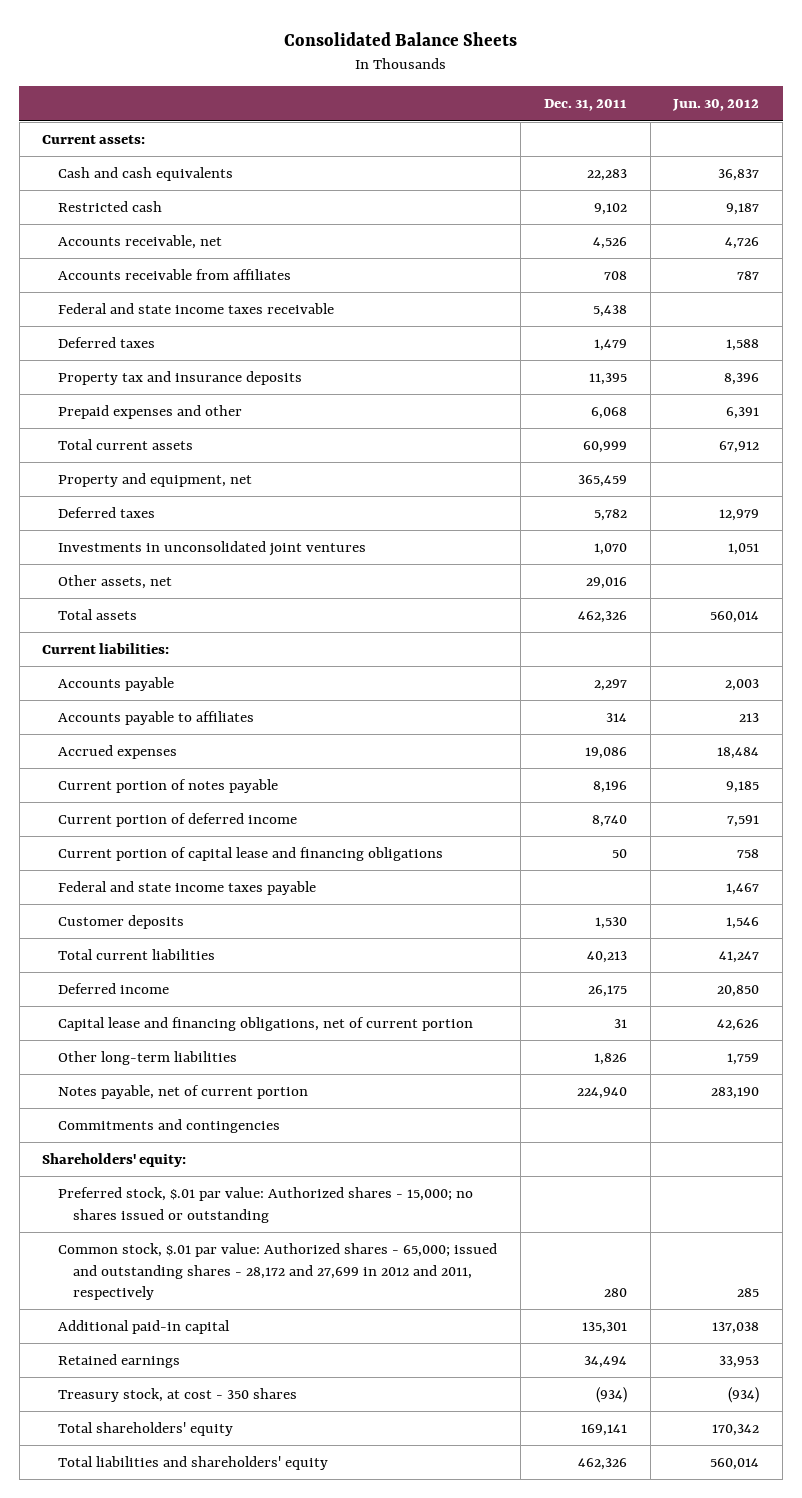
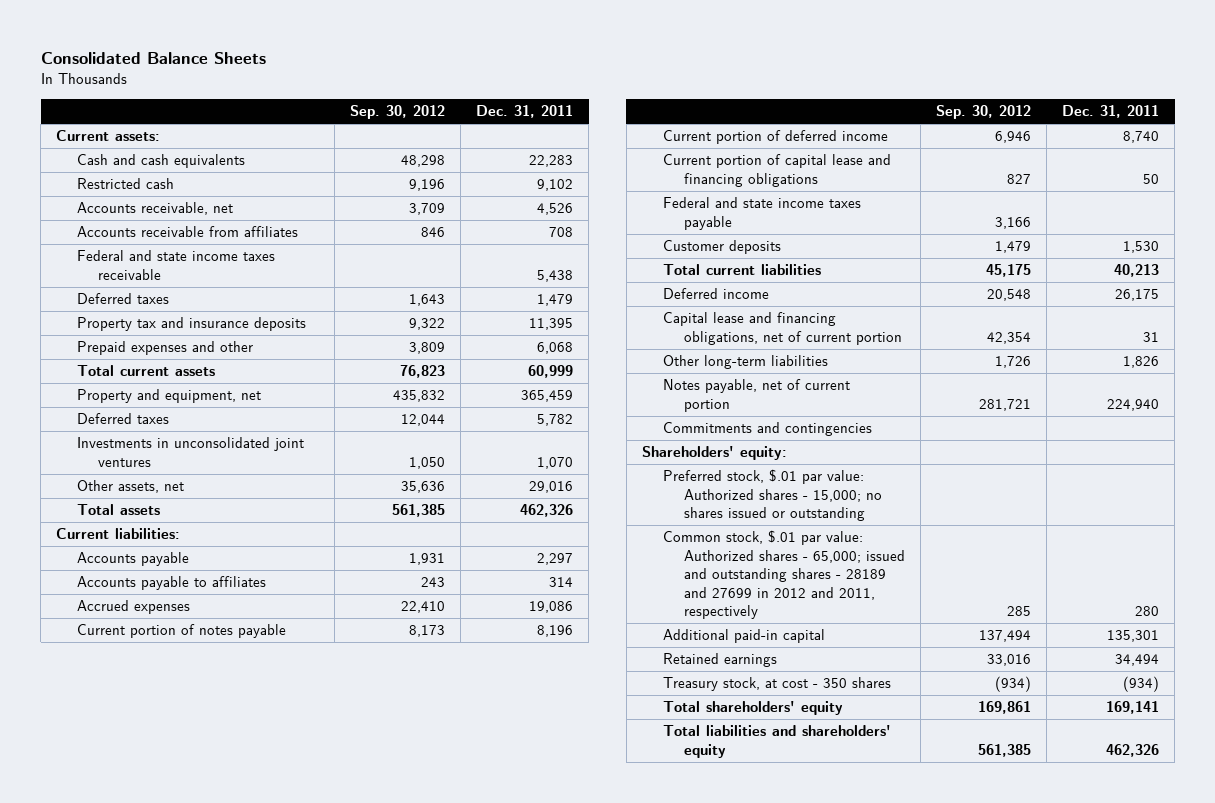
[672,99,760,112] Jun. 30, 2012 -> none
none -> [350,105,446,120] Sep. 30, 2012
[57,1243,497,1301] Common stock, $.01 par value: Authorized shares - 65,000; issued and outstanding shares - 28,172 and 27,699 in 2012 and 2011, respectively -> [662,530,906,620] Common stock, $.01 par value: Authorized shares - 65,000; issued and outstanding shares - 28189 and 27699 in 2012 and 2011, respectively

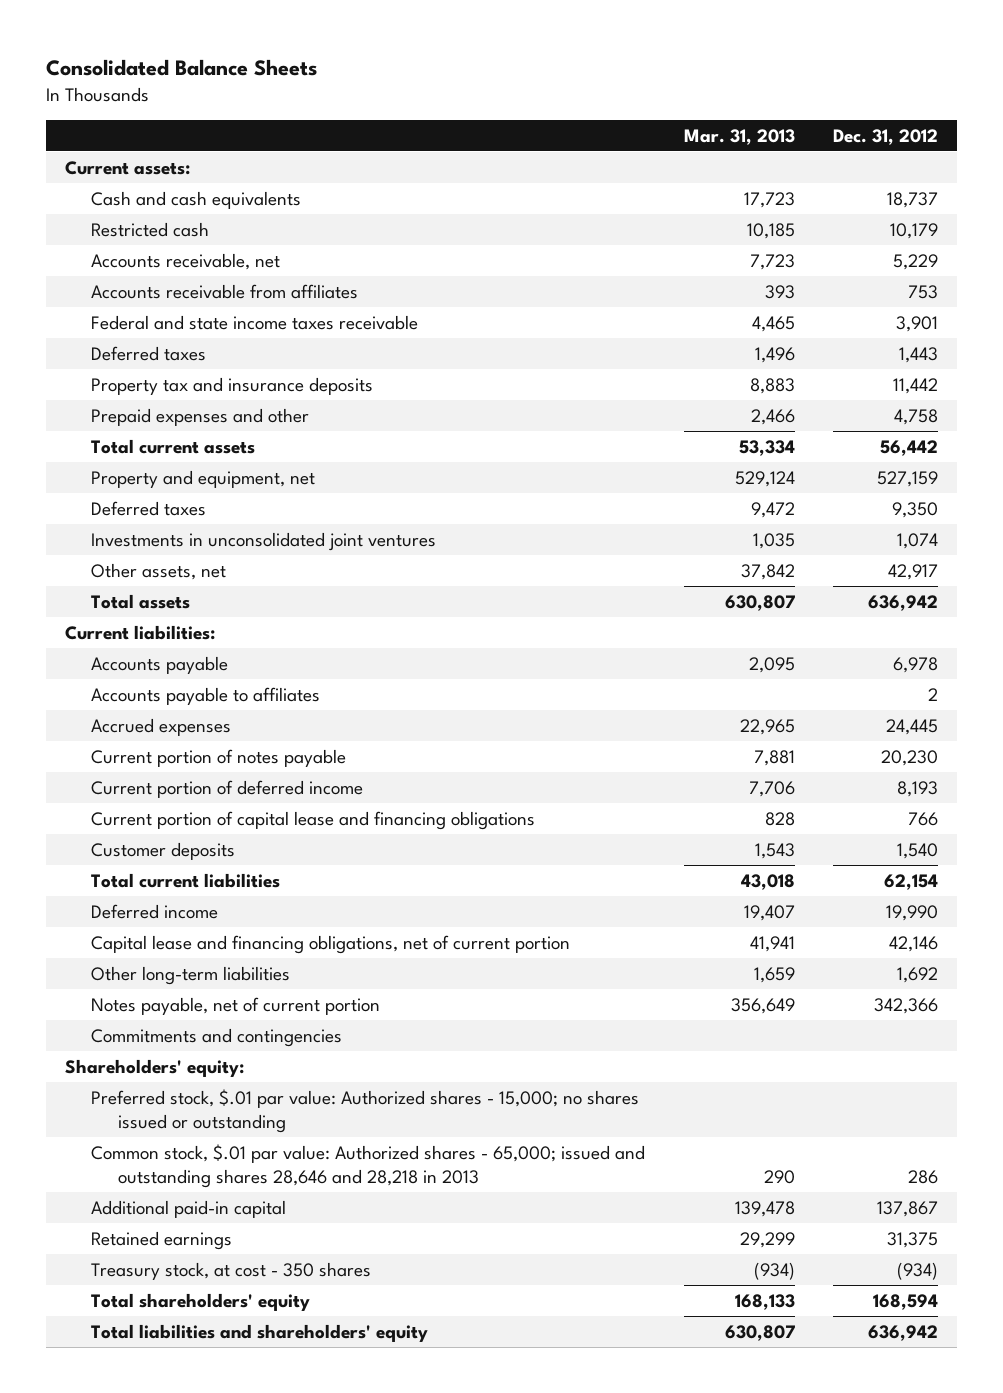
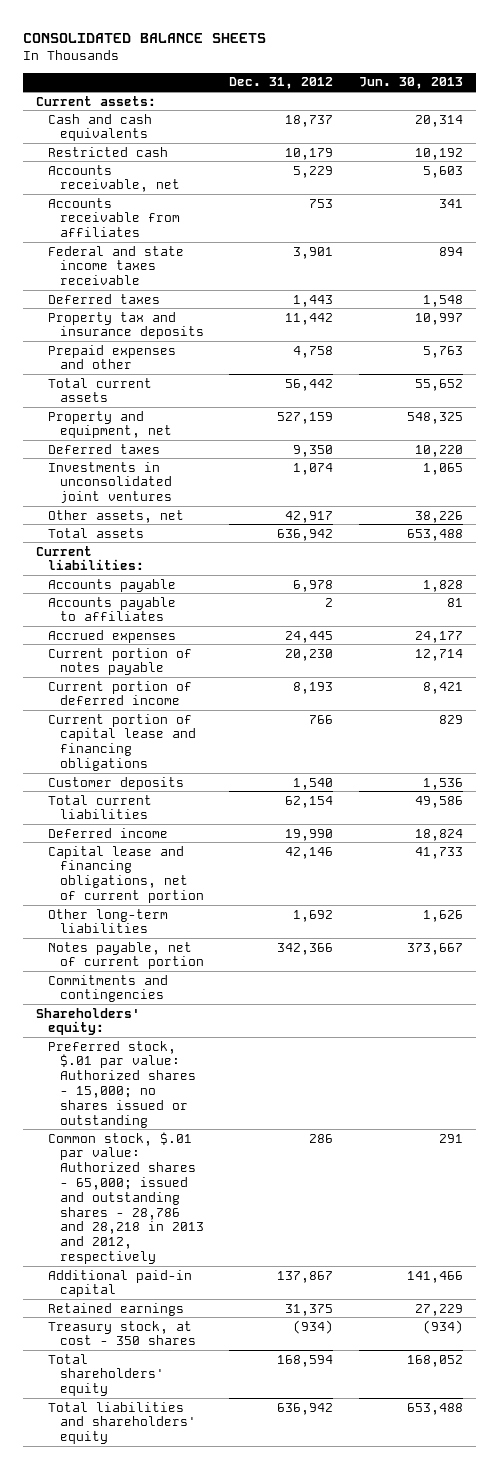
[46,59,318,77] Consolidated Balance Sheets -> [22,32,266,43] CONSOLIDATED BALANCE SHEETS
[683,128,795,145] Mar. 31, 2013 -> none
none -> [358,77,463,90] Jun. 30, 2013
[91,1143,646,1188] Common stock, $.01 par value: Authorized shares - 65,000; issued and outstanding shares 28,646 and 28,218 in 2013 -> [47,1131,204,1264] Common stock, $.01 par value: Authorized shares - 65,000; issued and outstanding shares - 28,786 and 28,218 in 2013 and 2012, respectively

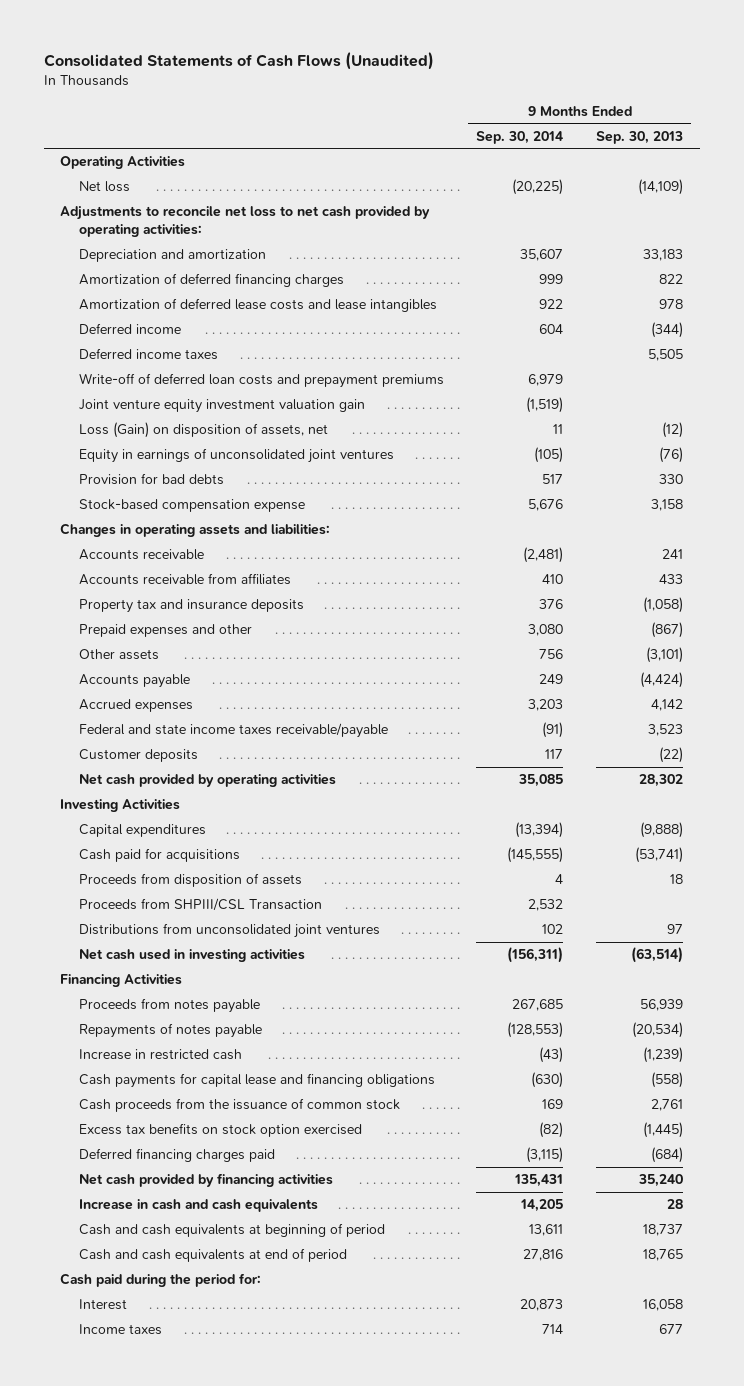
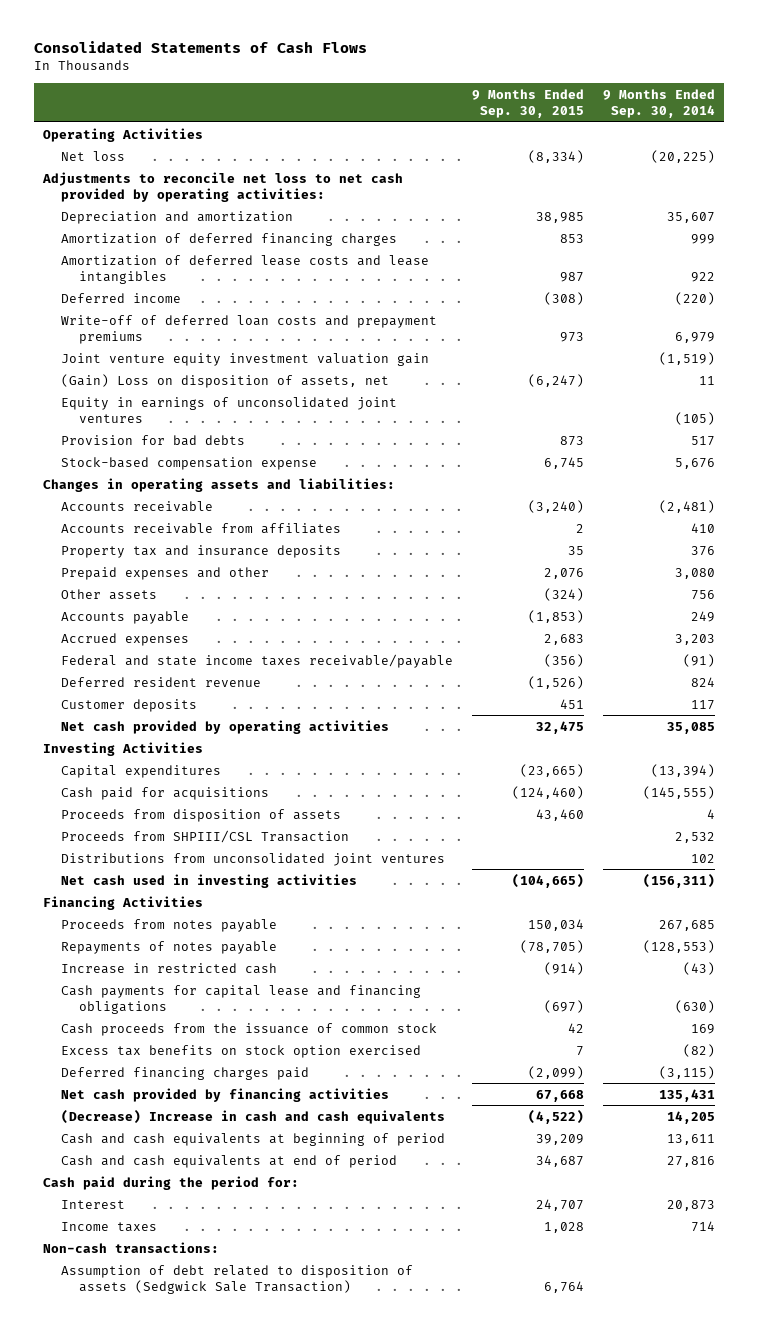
[44,51,435,70] Consolidated Statements of Cash Flows (Unaudited) -> [33,41,367,54] Consolidated Statements of Cash Flows
[596,130,684,144] Sep. 30, 2013 -> none
none -> [472,88,585,118] 9 Months Ended Sep. 30, 2015
[78,348,218,361] Deferred income taxes -> none
[539,324,564,335] 604 -> [674,291,715,305] (220)
[78,422,328,439] Loss (Gain) on disposition of assets, net -> [61,373,390,388] (Gain) Loss on disposition of assets, net
none -> [61,676,262,687] Deferred resident revenue
[78,1199,318,1213] Increase in cash and cash equivalents -> [61,1109,446,1124] (Decrease) Increase in cash and cash equivalents
none -> [43,1241,220,1253] Non-cash transactions:
none -> [61,1264,414,1294] Assumption of debt related to disposition of assets (Sedgwick Sale Transaction)

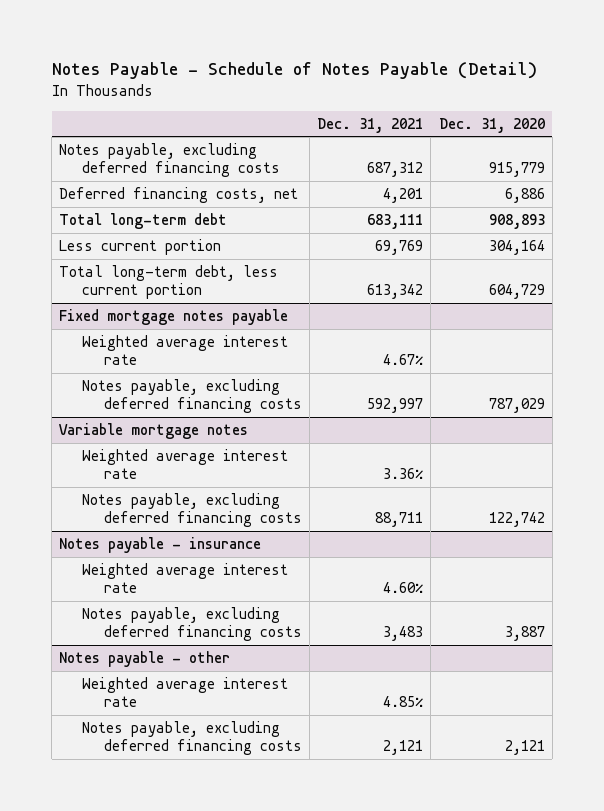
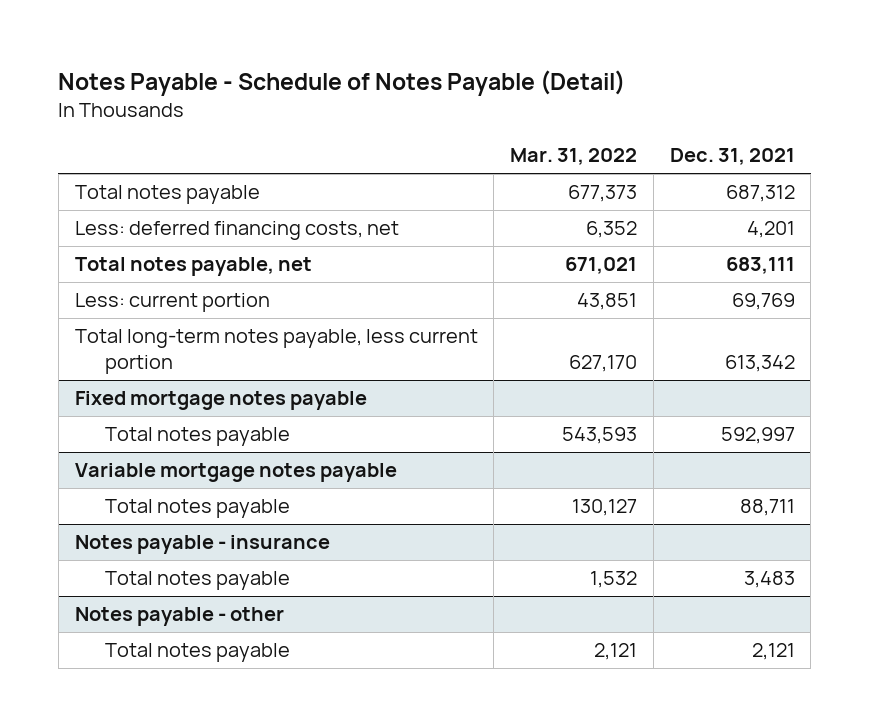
[438,117,545,133] Dec. 31, 2020 -> none
none -> [510,148,638,166] Mar. 31, 2022
[59,143,280,177] Notes payable, excluding deferred financing costs -> [74,185,260,205] Total notes payable
[59,187,299,204] Deferred financing costs, net -> [74,221,399,241] Less: deferred financing costs, net
[59,213,228,230] Total long-term debt -> [74,257,312,277] Total notes payable, net
[59,239,222,256] Less current portion -> [74,293,270,313] Less: current portion
[59,265,279,299] Total long-term debt, less current portion -> [74,329,478,374] Total long-term notes payable, less current portion
[81,335,288,365] Weighted average interest rate -> none
[81,449,288,479] Weighted average interest rate -> none
[81,379,302,413] Notes payable, excluding deferred financing costs -> [105,427,291,447] Total notes payable
[59,423,249,440] Variable mortgage notes -> [74,463,397,483] Variable mortgage notes payable
[81,493,302,527] Notes payable, excluding deferred financing costs -> [105,499,291,519] Total notes payable
[81,563,288,593] Weighted average interest rate -> none
[81,607,302,641] Notes payable, excluding deferred financing costs -> [105,571,291,591] Total notes payable
[81,677,288,707] Weighted average interest rate -> none
[81,721,302,755] Notes payable, excluding deferred financing costs -> [105,643,291,663] Total notes payable

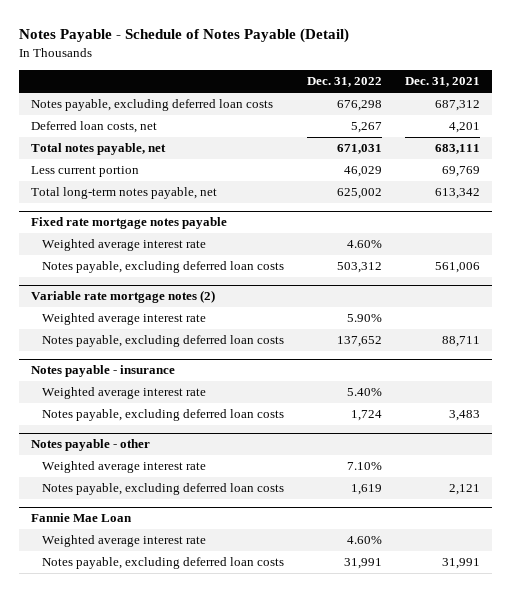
[510,148,638,166] Mar. 31, 2022 -> none
none -> [306,77,382,88] Dec. 31, 2022
[74,185,260,205] Total notes payable -> [30,99,273,112] Notes payable, excluding deferred loan costs
[74,221,399,241] Less: deferred financing costs, net -> [30,121,157,134] Deferred loan costs, net
[74,293,270,313] Less: current portion -> [30,166,139,178] Less current portion
[74,329,478,374] Total long-term notes payable, less current portion -> [30,187,217,200] Total long-term notes payable, net
[74,391,367,411] Fixed mortgage notes payable -> [30,217,227,230] Fixed rate mortgage notes payable
none -> [41,239,206,252] Weighted average interest rate
[105,427,291,447] Total notes payable -> [41,261,284,274] Notes payable, excluding deferred loan costs
[720,427,795,445] 592,997 -> [434,262,480,274] 561,006
[74,463,397,483] Variable mortgage notes payable -> [30,290,215,304] Variable rate mortgage notes (2)
none -> [41,313,206,326] Weighted average interest rate
[105,499,291,519] Total notes payable -> [41,335,284,348] Notes payable, excluding deferred loan costs
none -> [41,387,206,400] Weighted average interest rate
[105,571,291,591] Total notes payable -> [41,409,284,422] Notes payable, excluding deferred loan costs
none -> [41,461,206,474] Weighted average interest rate
[105,643,291,663] Total notes payable -> [41,483,284,496] Notes payable, excluding deferred loan costs
none -> [30,513,132,523] Fannie Mae Loan
none -> [41,535,206,548] Weighted average interest rate
none -> [41,557,284,570] Notes payable, excluding deferred loan costs

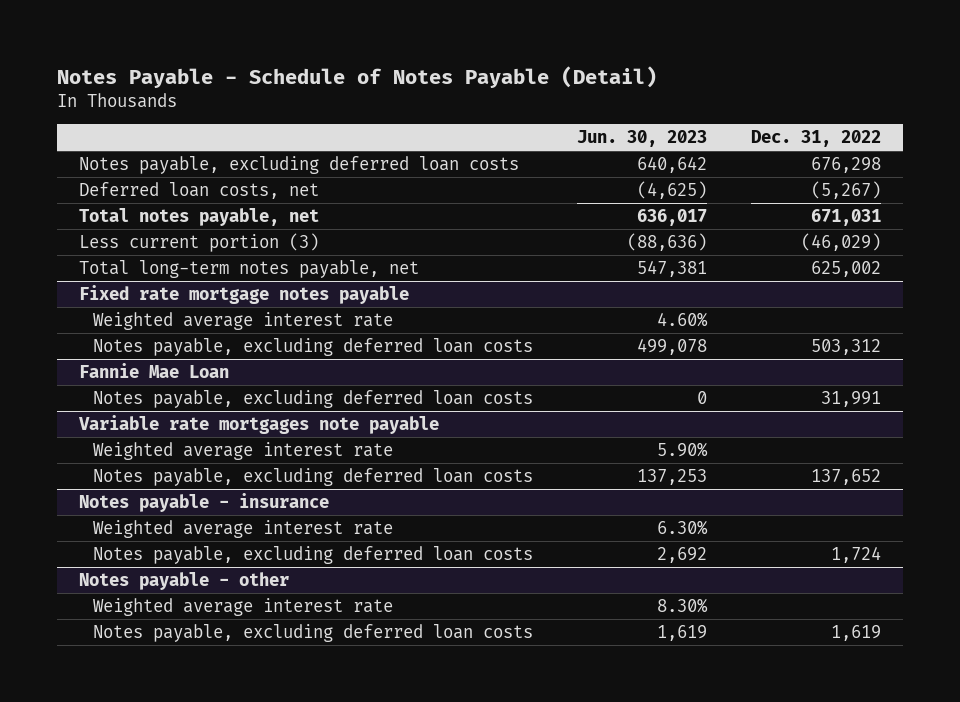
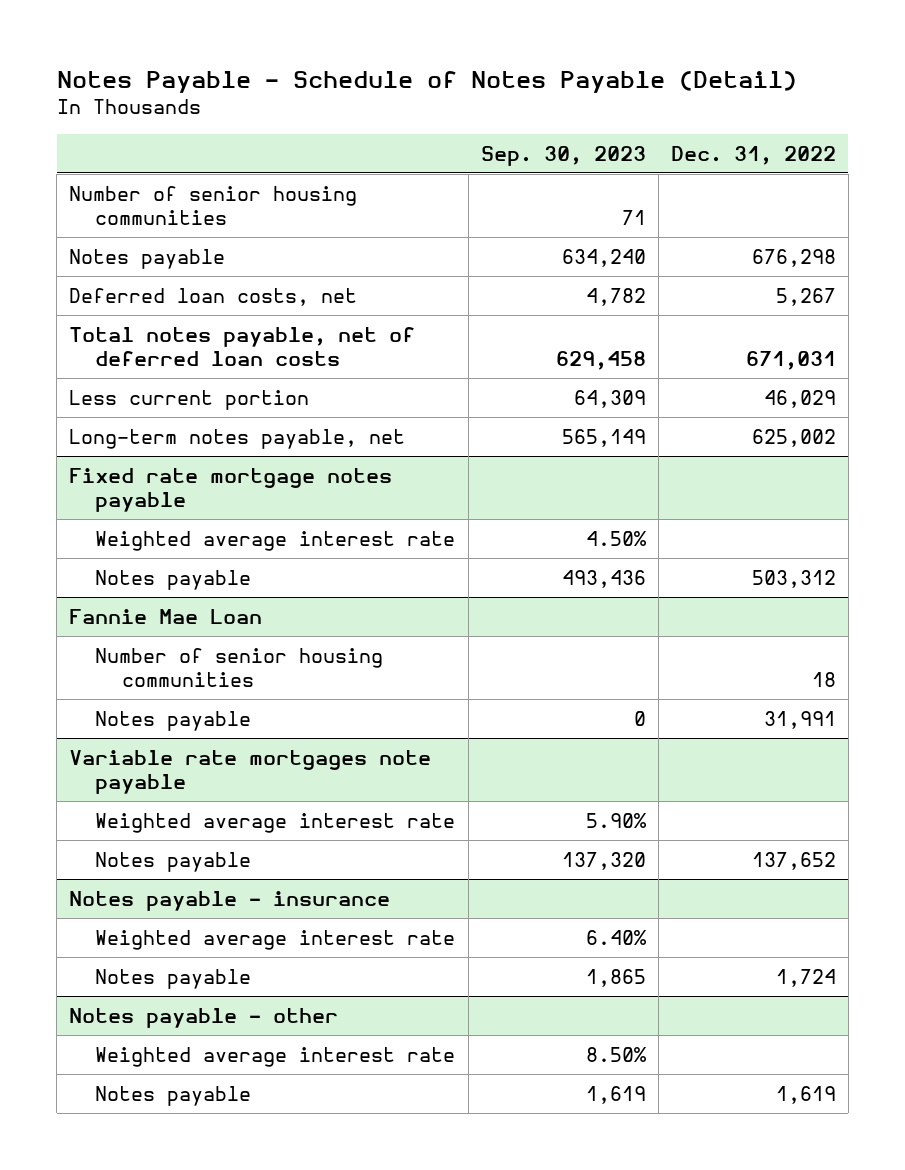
[576,130,707,148] Jun. 30, 2023 -> none
none -> [480,145,646,166] Sep. 30, 2023
none -> [69,185,358,226] Number of senior housing communities
[79,156,520,175] Notes payable, excluding deferred loan costs -> [69,248,226,269] Notes payable
[810,181,881,200] (5,267) -> [775,287,836,306] 5,267
[79,208,320,227] Total notes payable, net -> [69,326,416,367] Total notes payable, net of deferred loan costs
[79,233,320,253] Less current portion (3) -> [69,389,310,410] Less current portion
[800,233,881,252] (46,029) -> [763,389,836,408] 46,029
[79,260,420,279] Total long-term notes payable, net -> [69,428,406,449] Long-term notes payable, net
[92,338,533,357] Notes payable, excluding deferred loan costs -> [95,569,252,590] Notes payable
none -> [95,647,384,688] Number of senior housing communities
[92,390,533,409] Notes payable, excluding deferred loan costs -> [95,710,252,731] Notes payable
[92,468,533,487] Notes payable, excluding deferred loan costs -> [95,851,252,872] Notes payable
[92,546,533,565] Notes payable, excluding deferred loan costs -> [95,968,252,989] Notes payable
[92,624,533,643] Notes payable, excluding deferred loan costs -> [95,1085,252,1106] Notes payable

